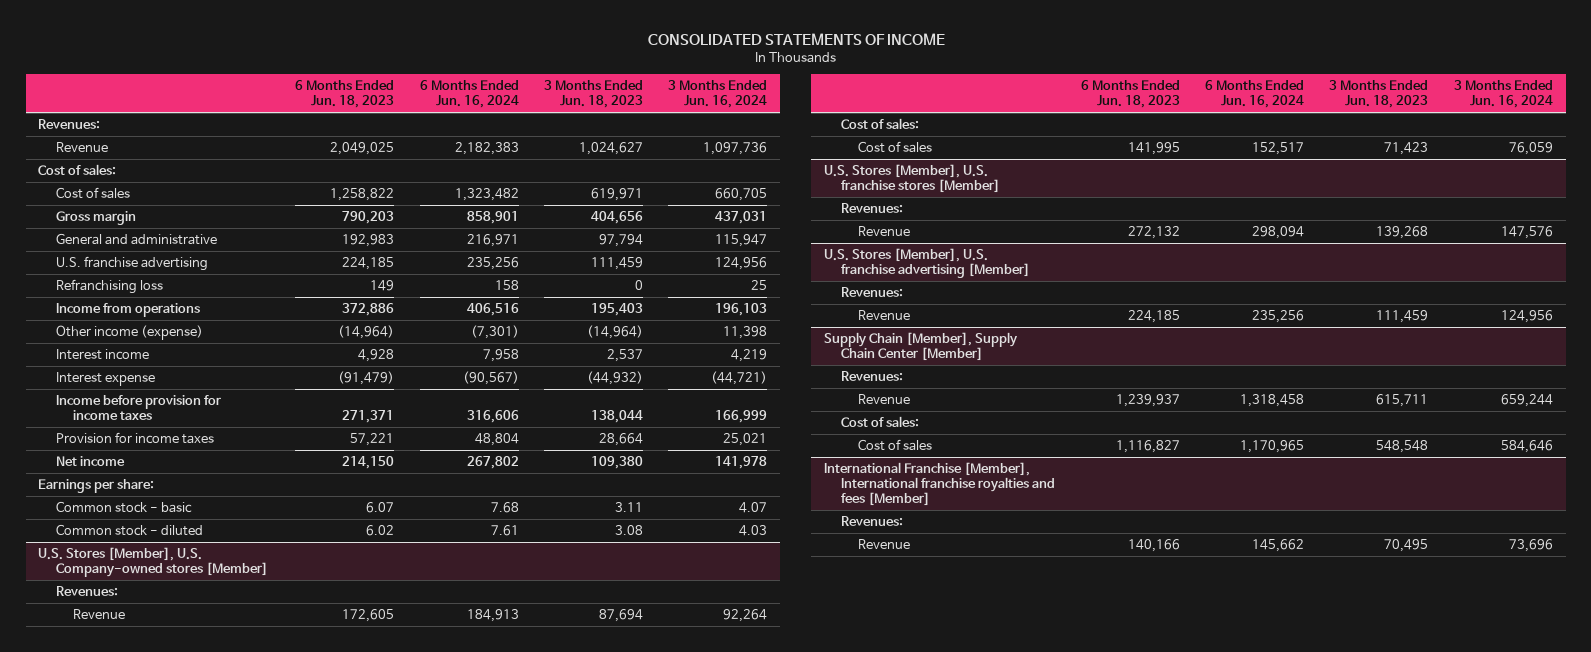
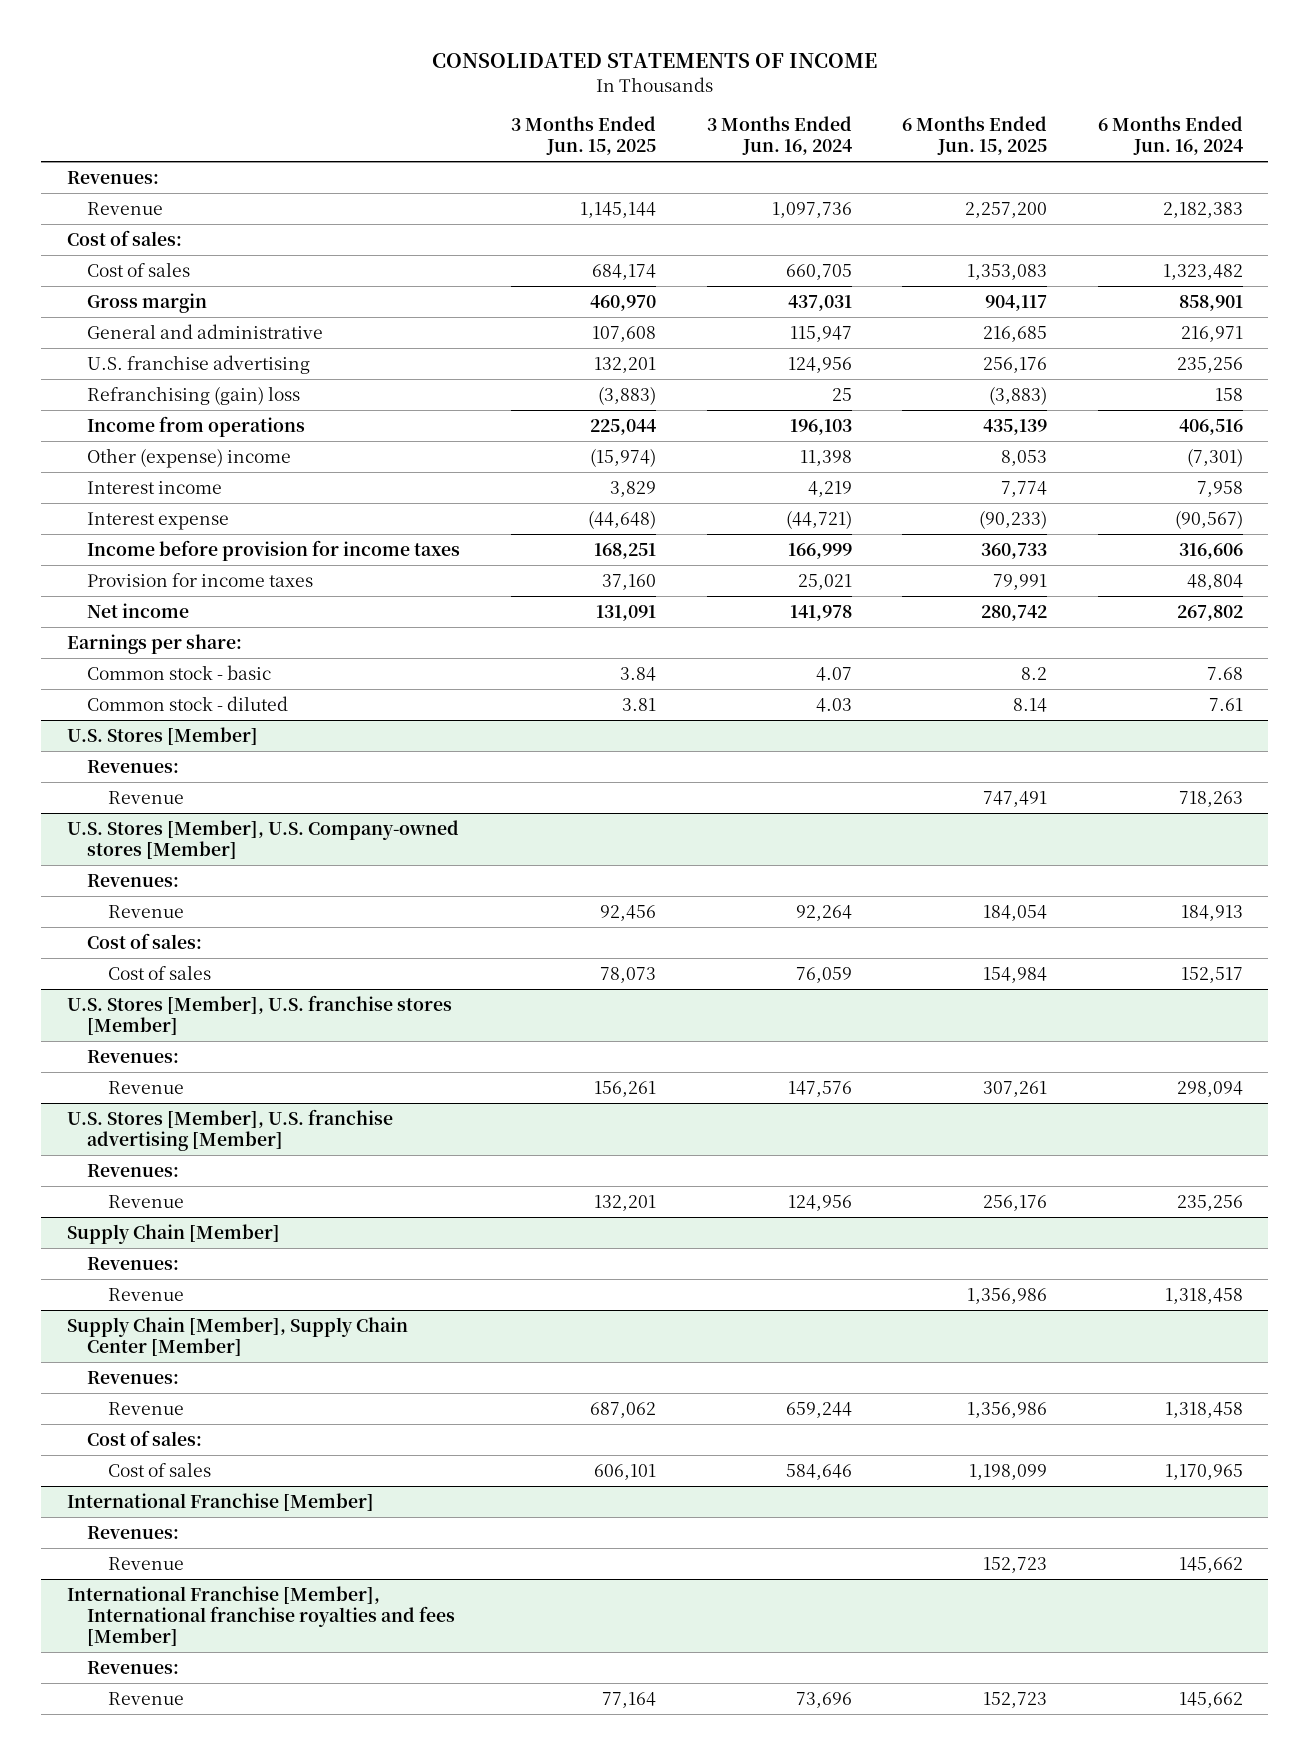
[295,80,395,109] 6 Months Ended Jun. 18, 2023 -> none
[543,80,643,109] 3 Months Ended Jun. 18, 2023 -> none
none -> [511,116,657,156] 3 Months Ended Jun. 15, 2025
none -> [902,116,1048,156] 6 Months Ended Jun. 15, 2025
[55,278,163,294] Refranchising loss -> [87,385,301,405] Refranchising (gain) loss
[55,324,203,340] Other income (expense) -> [87,447,292,468] Other (expense) income
none -> [66,726,258,745] U.S. Stores [Member]
none -> [87,759,180,773] Revenues:
none -> [108,790,185,804] Revenue
none -> [66,1223,280,1244] Supply Chain [Member]
none -> [87,1256,180,1270] Revenues:
none -> [108,1287,185,1301] Revenue
none -> [66,1492,374,1511] International Franchise [Member]
none -> [87,1525,180,1539] Revenues:
none -> [108,1556,185,1570] Revenue

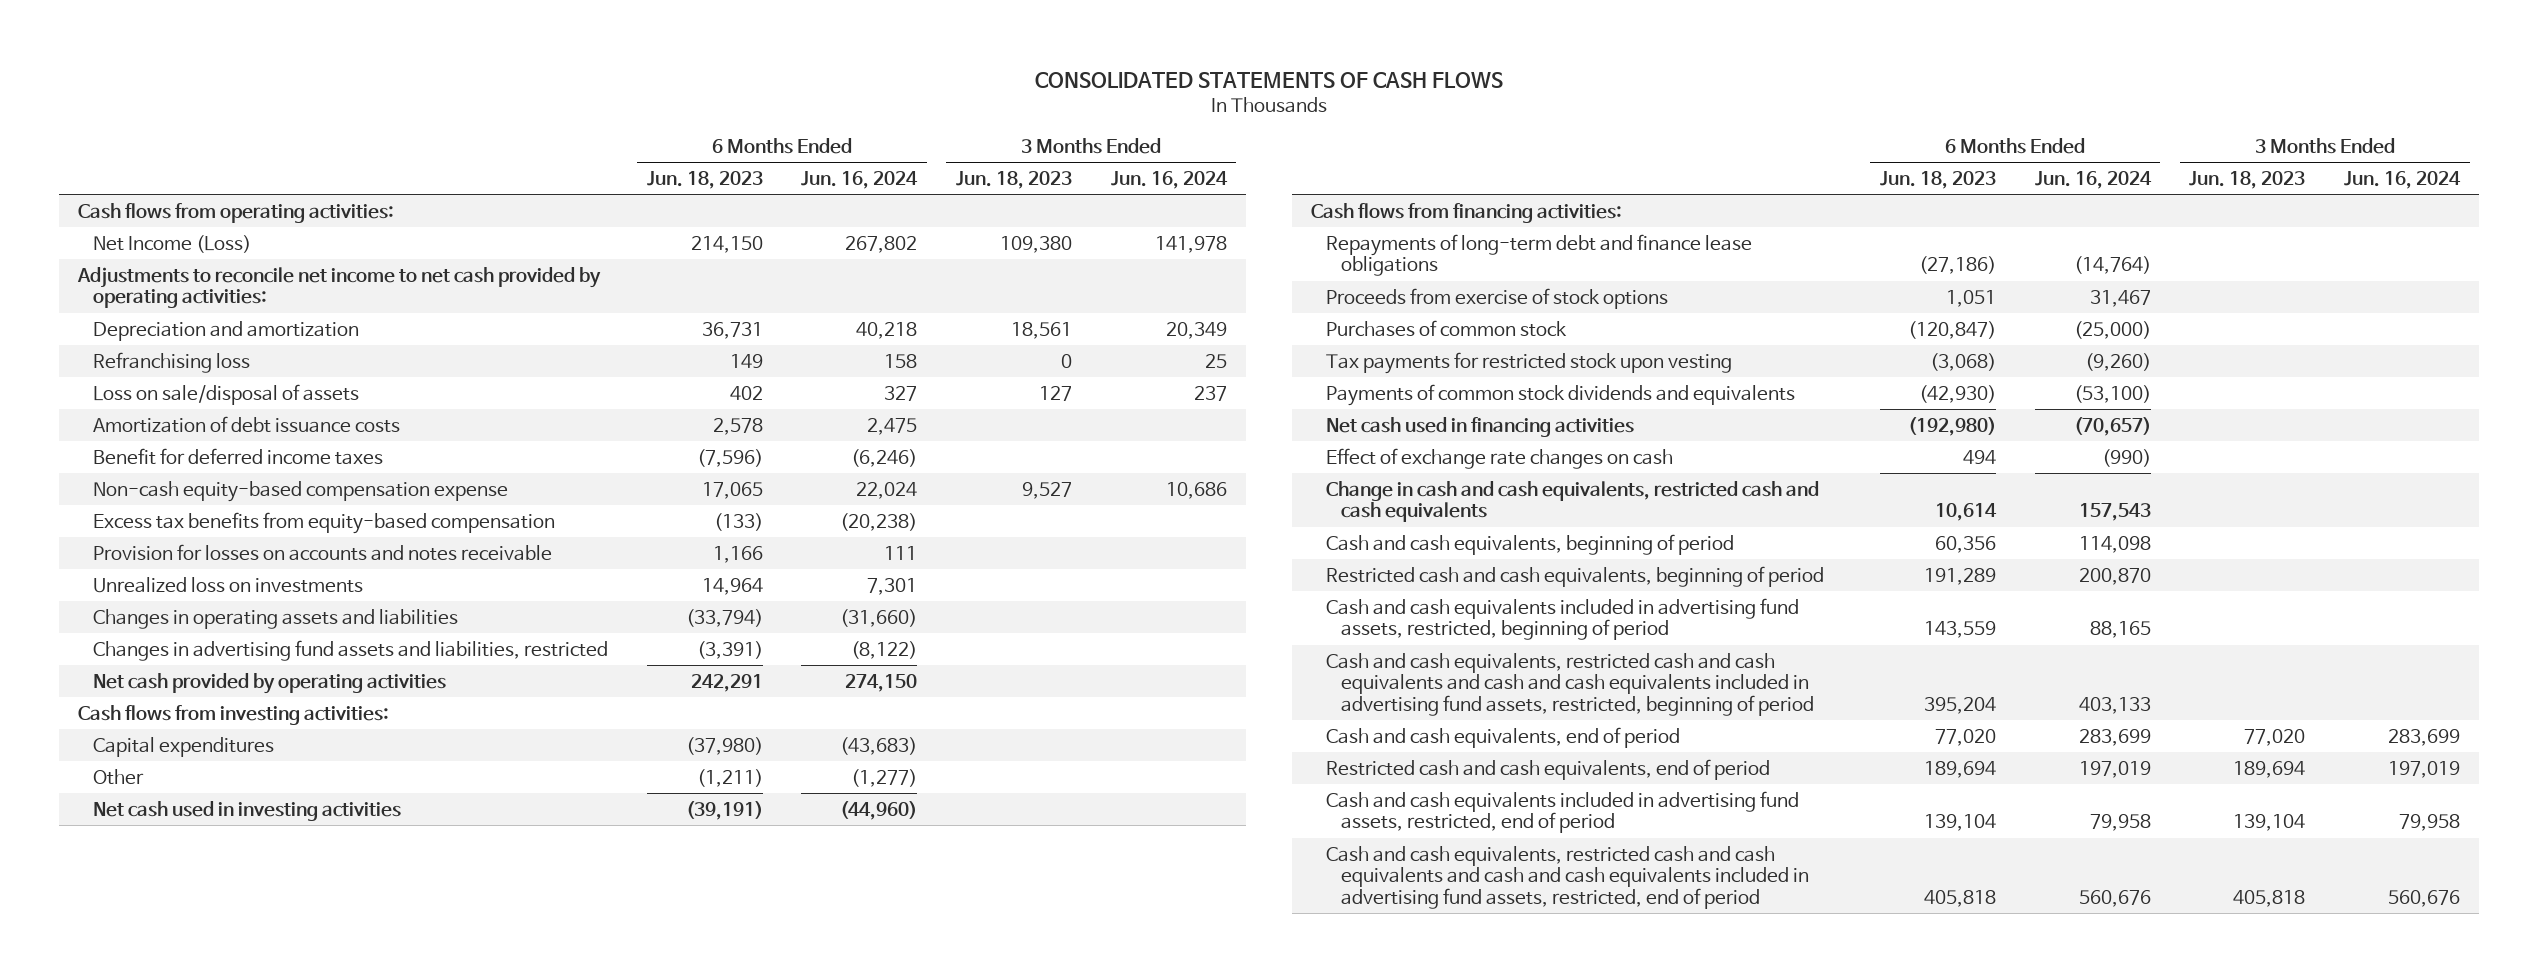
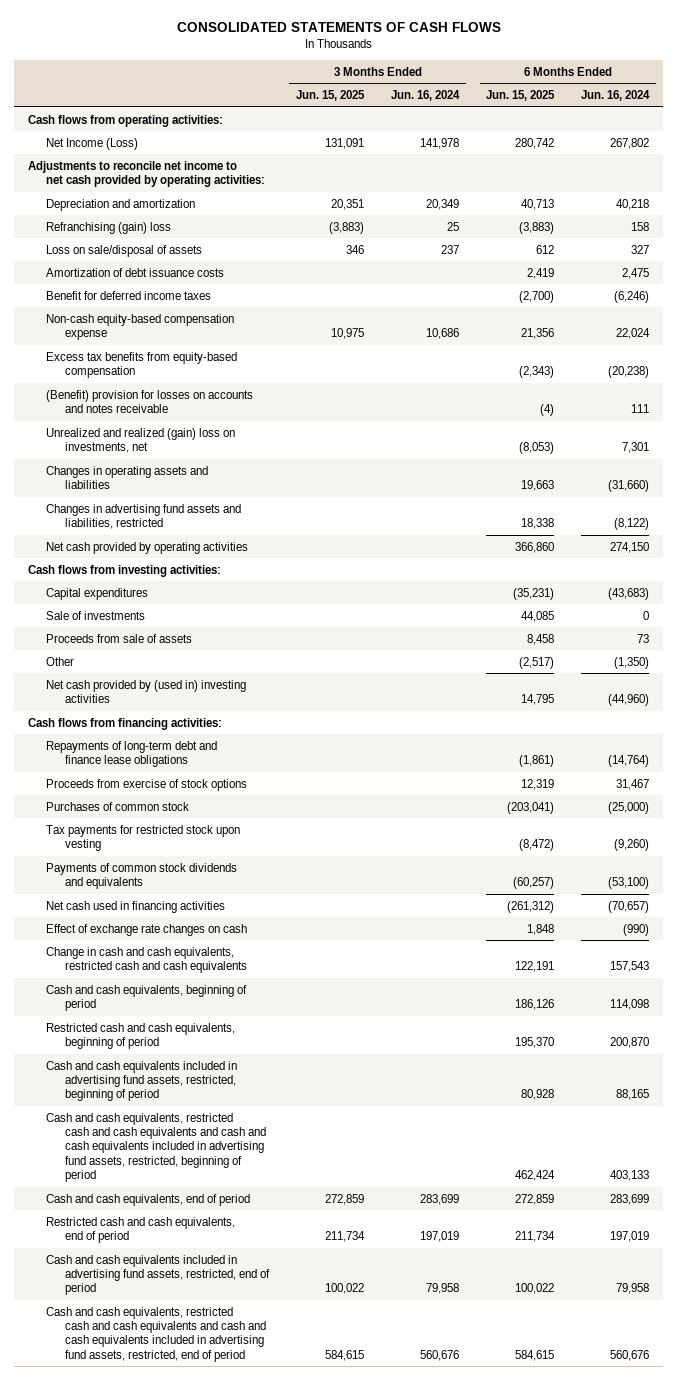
[646,170,763,189] Jun. 18, 2023 -> none
[955,170,1072,189] Jun. 18, 2023 -> none
none -> [296,89,366,101] Jun. 15, 2025
none -> [486,89,556,101] Jun. 15, 2025
[92,351,250,373] Refranchising loss -> [46,221,172,234] Refranchising (gain) loss
[92,543,552,561] Provision for losses on accounts and notes receivable -> [46,389,254,414] (Benefit) provision for losses on accounts and notes receivable
[92,576,363,593] Unrealized loss on investments -> [46,427,236,454] Unrealized and realized (gain) loss on investments, net
none -> [46,610,146,620] Sale of investments
none -> [46,633,193,643] Proceeds from sale of assets
[851,768,918,787] (1,277) -> [614,656,650,669] (1,350)
[92,800,401,821] Net cash used in investing activities -> [46,679,247,704] Net cash provided by (used in) investing activities

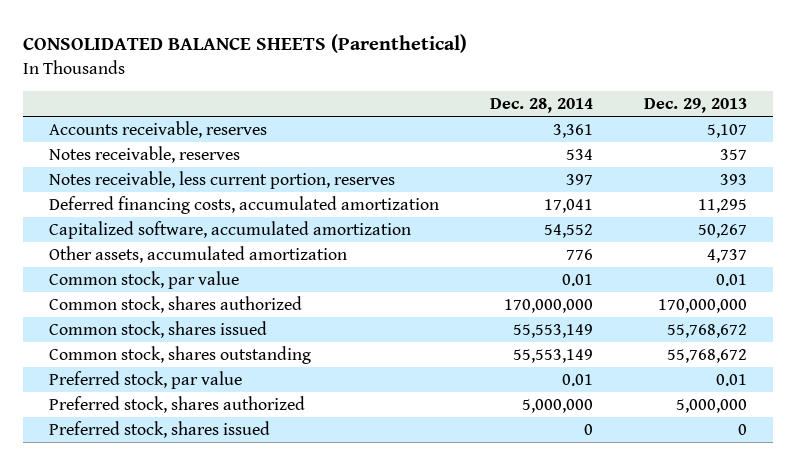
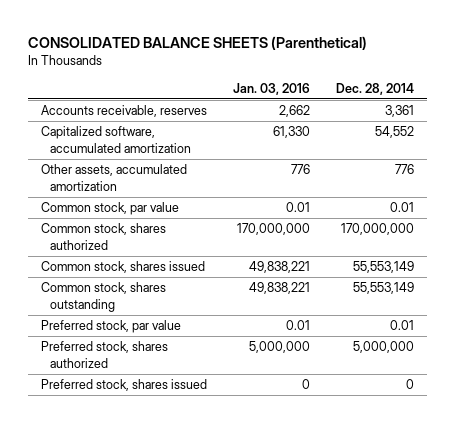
[644,98,748,114] Dec. 29, 2013 -> none
none -> [233,82,311,95] Jan. 03, 2016
[48,146,240,164] Notes receivable, reserves -> none
[48,171,395,190] Notes receivable, less current portion, reserves -> none
[48,196,439,215] Deferred financing costs, accumulated amortization -> none

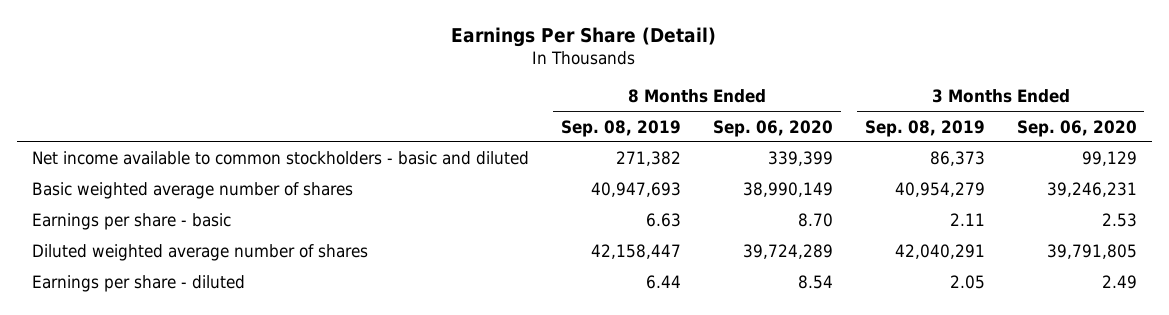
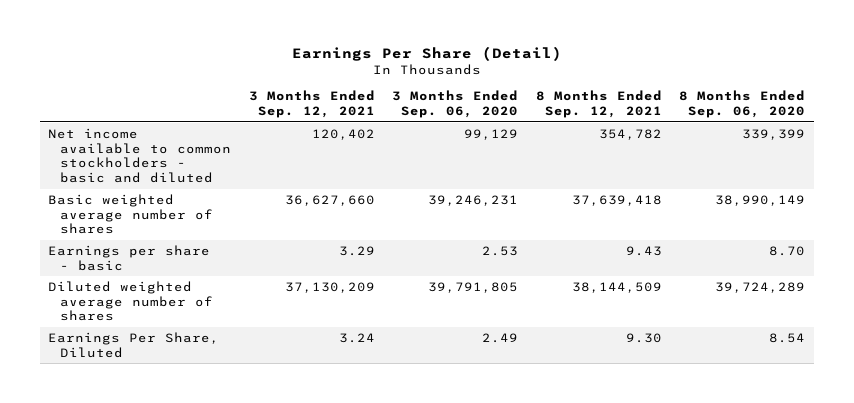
[561,119,682,137] Sep. 08, 2019 -> none
[864,119,985,137] Sep. 08, 2019 -> none
none -> [248,90,375,119] 3 Months Ended Sep. 12, 2021
none -> [535,90,662,119] 8 Months Ended Sep. 12, 2021
[32,275,246,293] Earnings per share - diluted -> [48,331,220,358] Earnings Per Share, Diluted

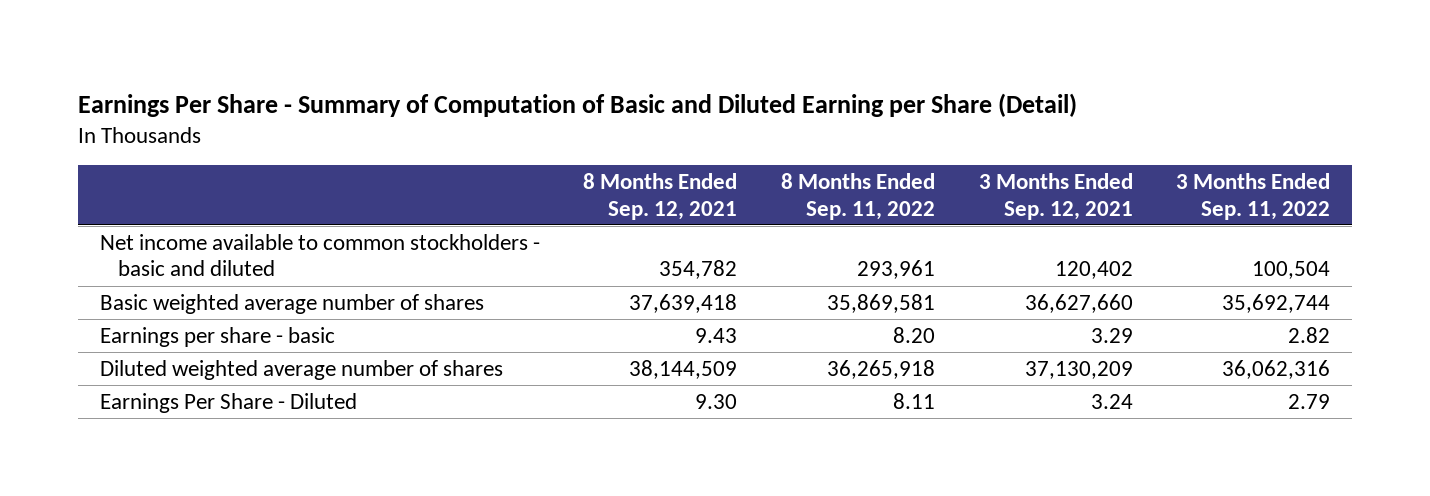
[291,46,562,62] Earnings Per Share (Detail) -> [78,92,1078,117] Earnings Per Share - Summary of Computation of Basic and Diluted Earning per Share (Detail)
[392,90,519,119] 3 Months Ended Sep. 06, 2020 -> none
[679,90,806,119] 8 Months Ended Sep. 06, 2020 -> none
none -> [781,172,936,220] 8 Months Ended Sep. 11, 2022
none -> [1176,172,1331,220] 3 Months Ended Sep. 11, 2022
[48,331,220,358] Earnings Per Share, Diluted -> [99,392,357,413] Earnings Per Share - Diluted

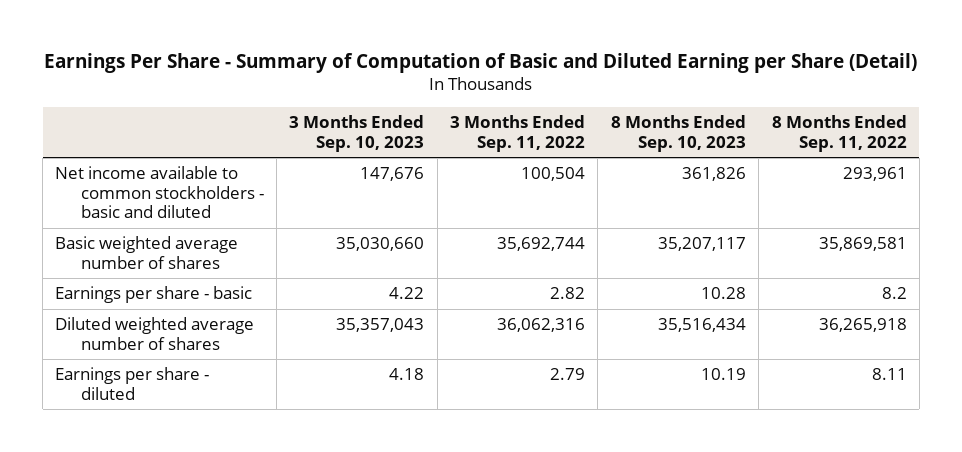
[583,172,738,220] 8 Months Ended Sep. 12, 2021 -> none
[978,172,1133,220] 3 Months Ended Sep. 12, 2021 -> none
none -> [289,115,425,152] 3 Months Ended Sep. 10, 2023
none -> [610,115,746,152] 8 Months Ended Sep. 10, 2023
[893,326,936,343] 8.20 -> [881,287,907,300] 8.2
[99,392,357,413] Earnings Per Share - Diluted -> [55,367,210,400] Earnings per share - diluted

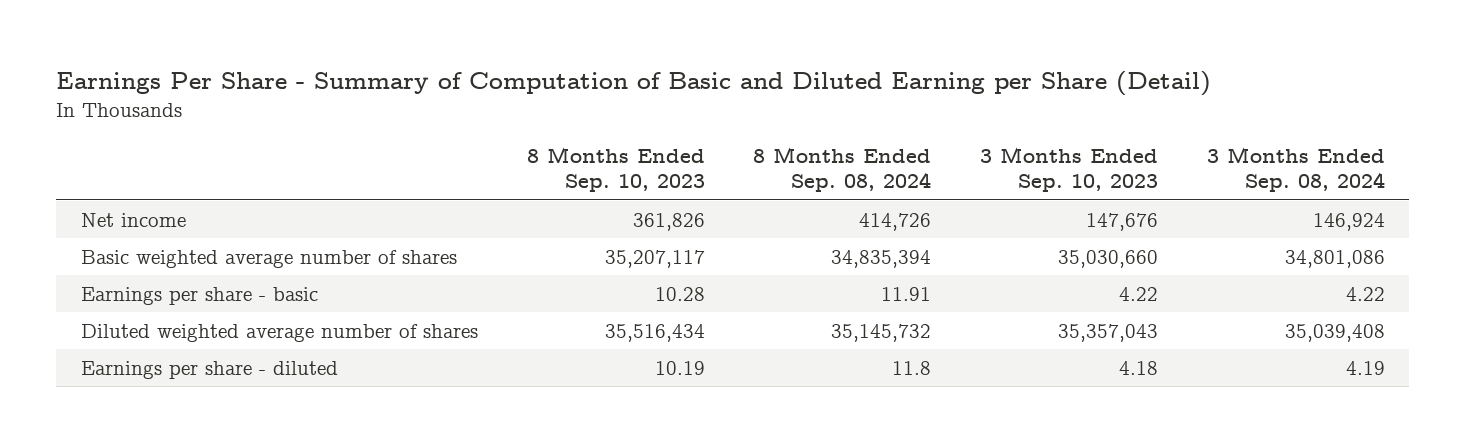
[450,115,586,152] 3 Months Ended Sep. 11, 2022 -> none
[771,115,907,152] 8 Months Ended Sep. 11, 2022 -> none
none -> [753,147,932,193] 8 Months Ended Sep. 08, 2024
none -> [1206,147,1385,193] 3 Months Ended Sep. 08, 2024
[55,166,264,219] Net income available to common stockholders - basic and diluted -> [80,212,186,227] Net income

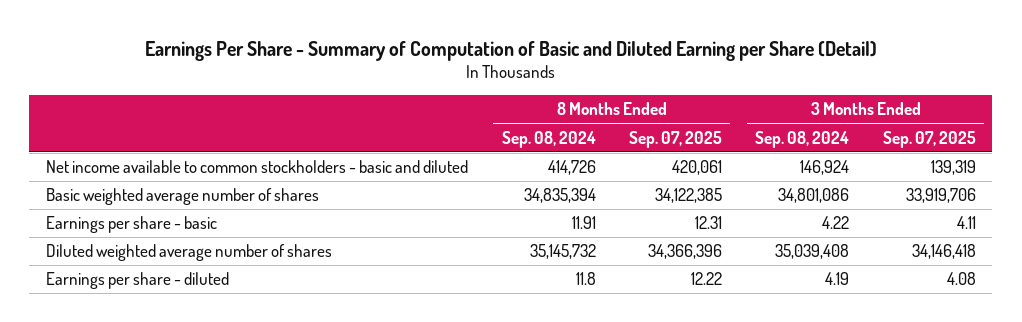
[526,147,705,193] 8 Months Ended Sep. 10, 2023 -> none
[980,147,1159,193] 3 Months Ended Sep. 10, 2023 -> none
none -> [628,130,722,148] Sep. 07, 2025
none -> [882,130,976,148] Sep. 07, 2025
[80,212,186,227] Net income -> [46,160,469,174] Net income available to common stockholders - basic and diluted

